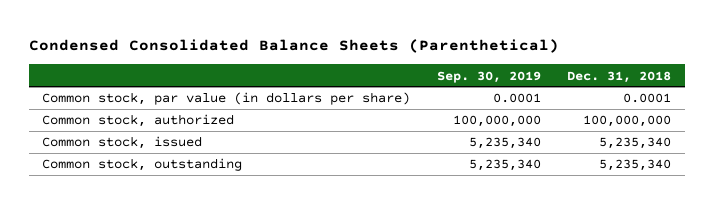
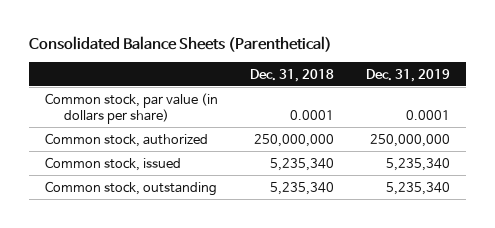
[28,39,559,54] Condensed Consolidated Balance Sheets (Parenthetical) -> [28,36,332,53] Consolidated Balance Sheets (Parenthetical)
[436,70,541,83] Sep. 30, 2019 -> none
none -> [365,68,450,82] Dec. 31, 2019
[583,115,672,128] 100,000,000 -> [253,133,334,147] 250,000,000

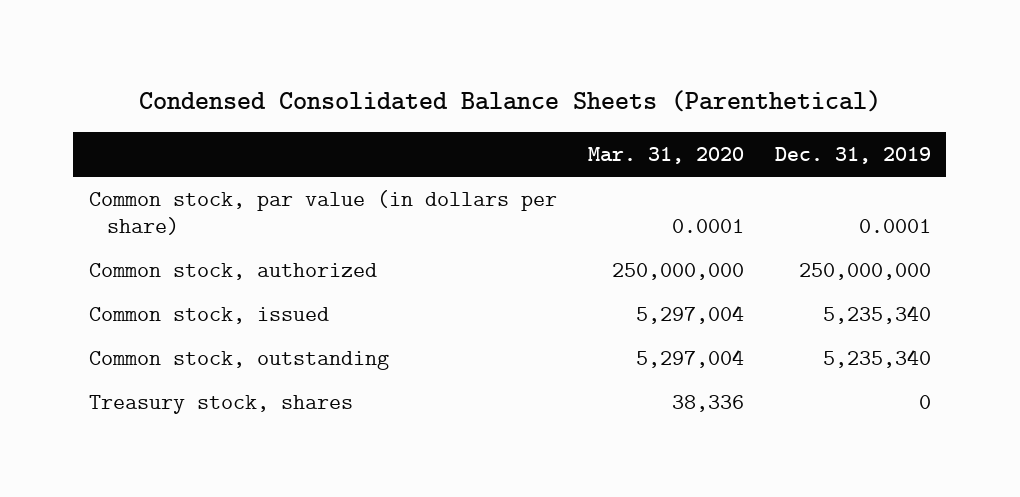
[28,36,332,53] Consolidated Balance Sheets (Parenthetical) -> [138,90,881,113] Condensed Consolidated Balance Sheets (Parenthetical)
[249,68,334,82] Dec. 31, 2018 -> none
none -> [587,147,744,165] Mar. 31, 2020
none -> [88,395,353,415] Treasury stock, shares

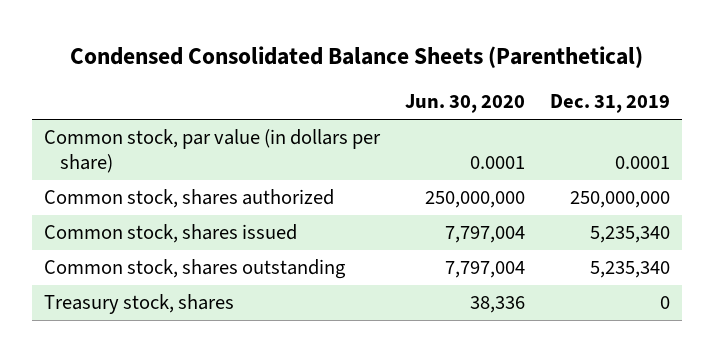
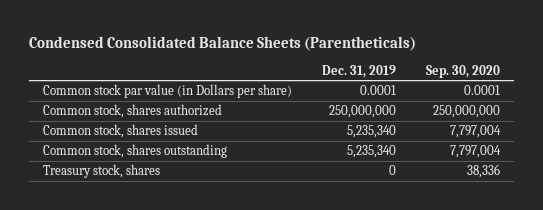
[70,45,644,68] Condensed Consolidated Balance Sheets (Parenthetical) -> [28,36,416,52] Condensed Consolidated Balance Sheets (Parentheticals)
[405,94,526,114] Jun. 30, 2020 -> none
none -> [425,64,500,78] Sep. 30, 2020
[44,129,382,174] Common stock, par value (in dollars per share) -> [43,84,293,99] Common stock par value (in Dollars per share)

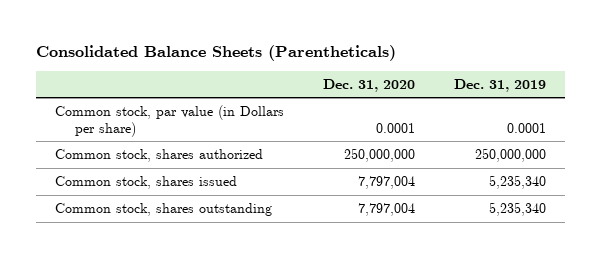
[28,36,416,52] Condensed Consolidated Balance Sheets (Parentheticals) -> [36,45,397,62] Consolidated Balance Sheets (Parentheticals)
[425,64,500,78] Sep. 30, 2020 -> none
none -> [323,78,416,92] Dec. 31, 2020
[43,84,293,99] Common stock par value (in Dollars per share) -> [55,104,285,137] Common stock, par value (in Dollars per share)
[43,164,161,179] Treasury stock, shares -> none

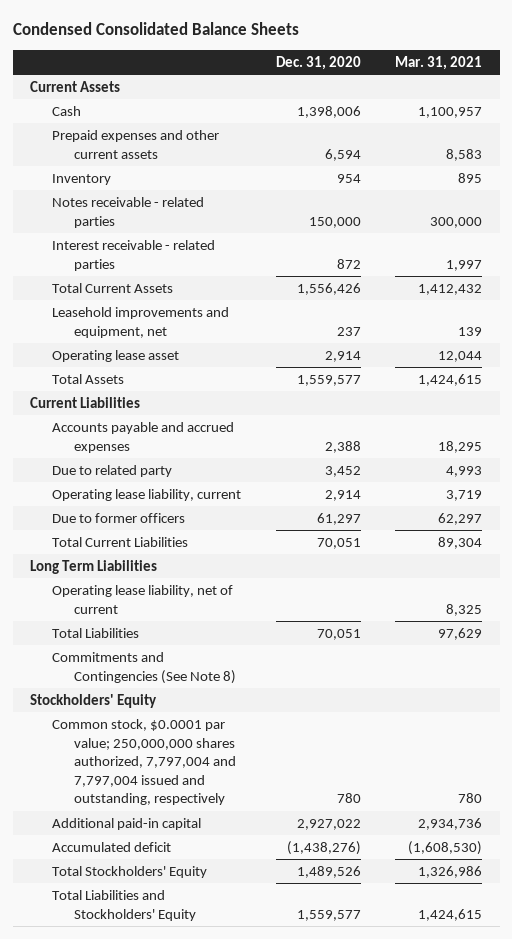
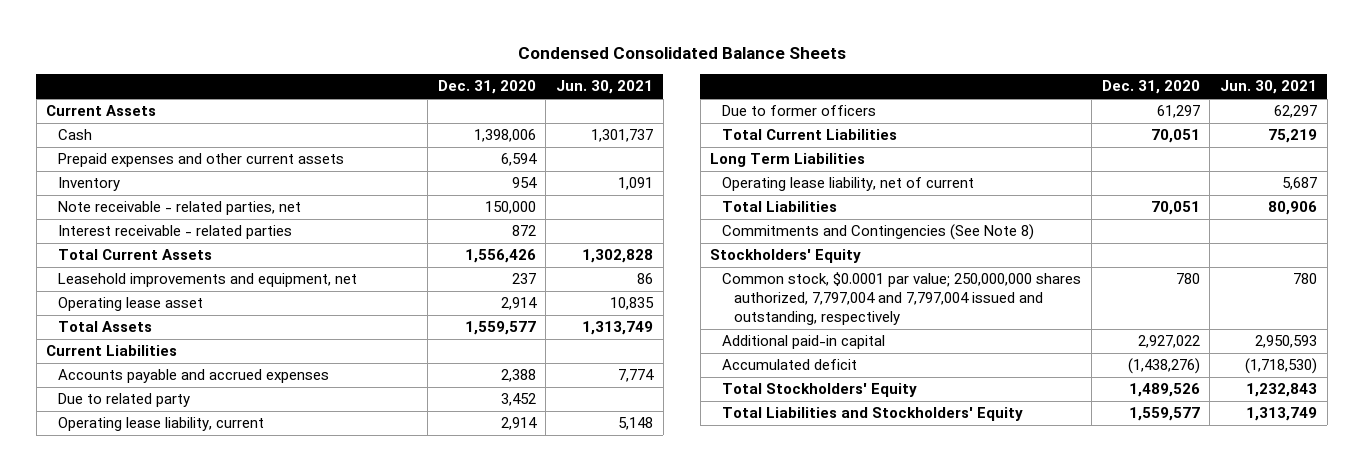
[395,55,483,70] Mar. 31, 2021 -> none
none -> [555,80,653,95] Jun. 30, 2021
[51,196,204,228] Notes receivable - related parties -> [58,201,302,216] Note receivable - related parties, net

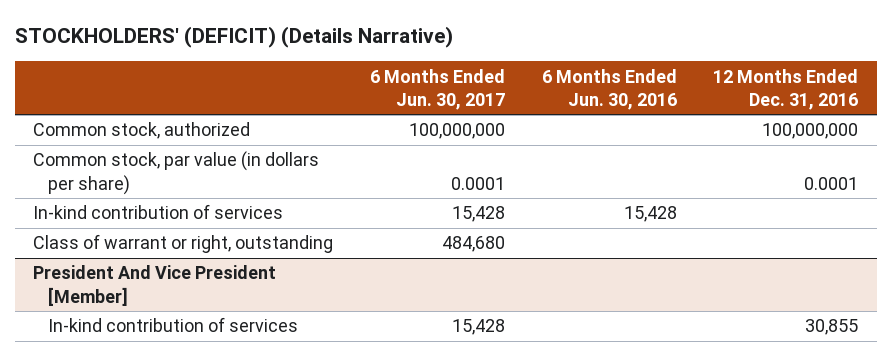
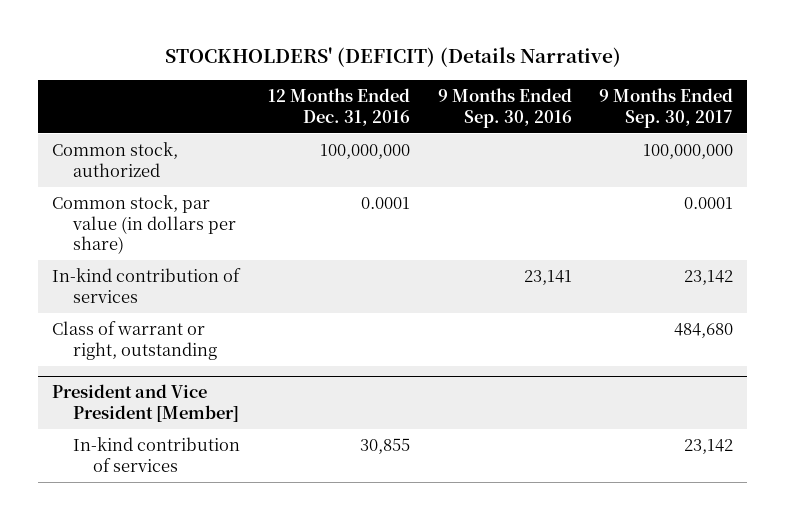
[369,68,505,110] 6 Months Ended Jun. 30, 2017 -> none
[541,68,677,110] 6 Months Ended Jun. 30, 2016 -> none
none -> [437,88,572,128] 9 Months Ended Sep. 30, 2016
none -> [599,88,734,128] 9 Months Ended Sep. 30, 2017
[33,265,277,306] President And Vice President [Member] -> [51,384,239,422] President and Vice President [Member]

